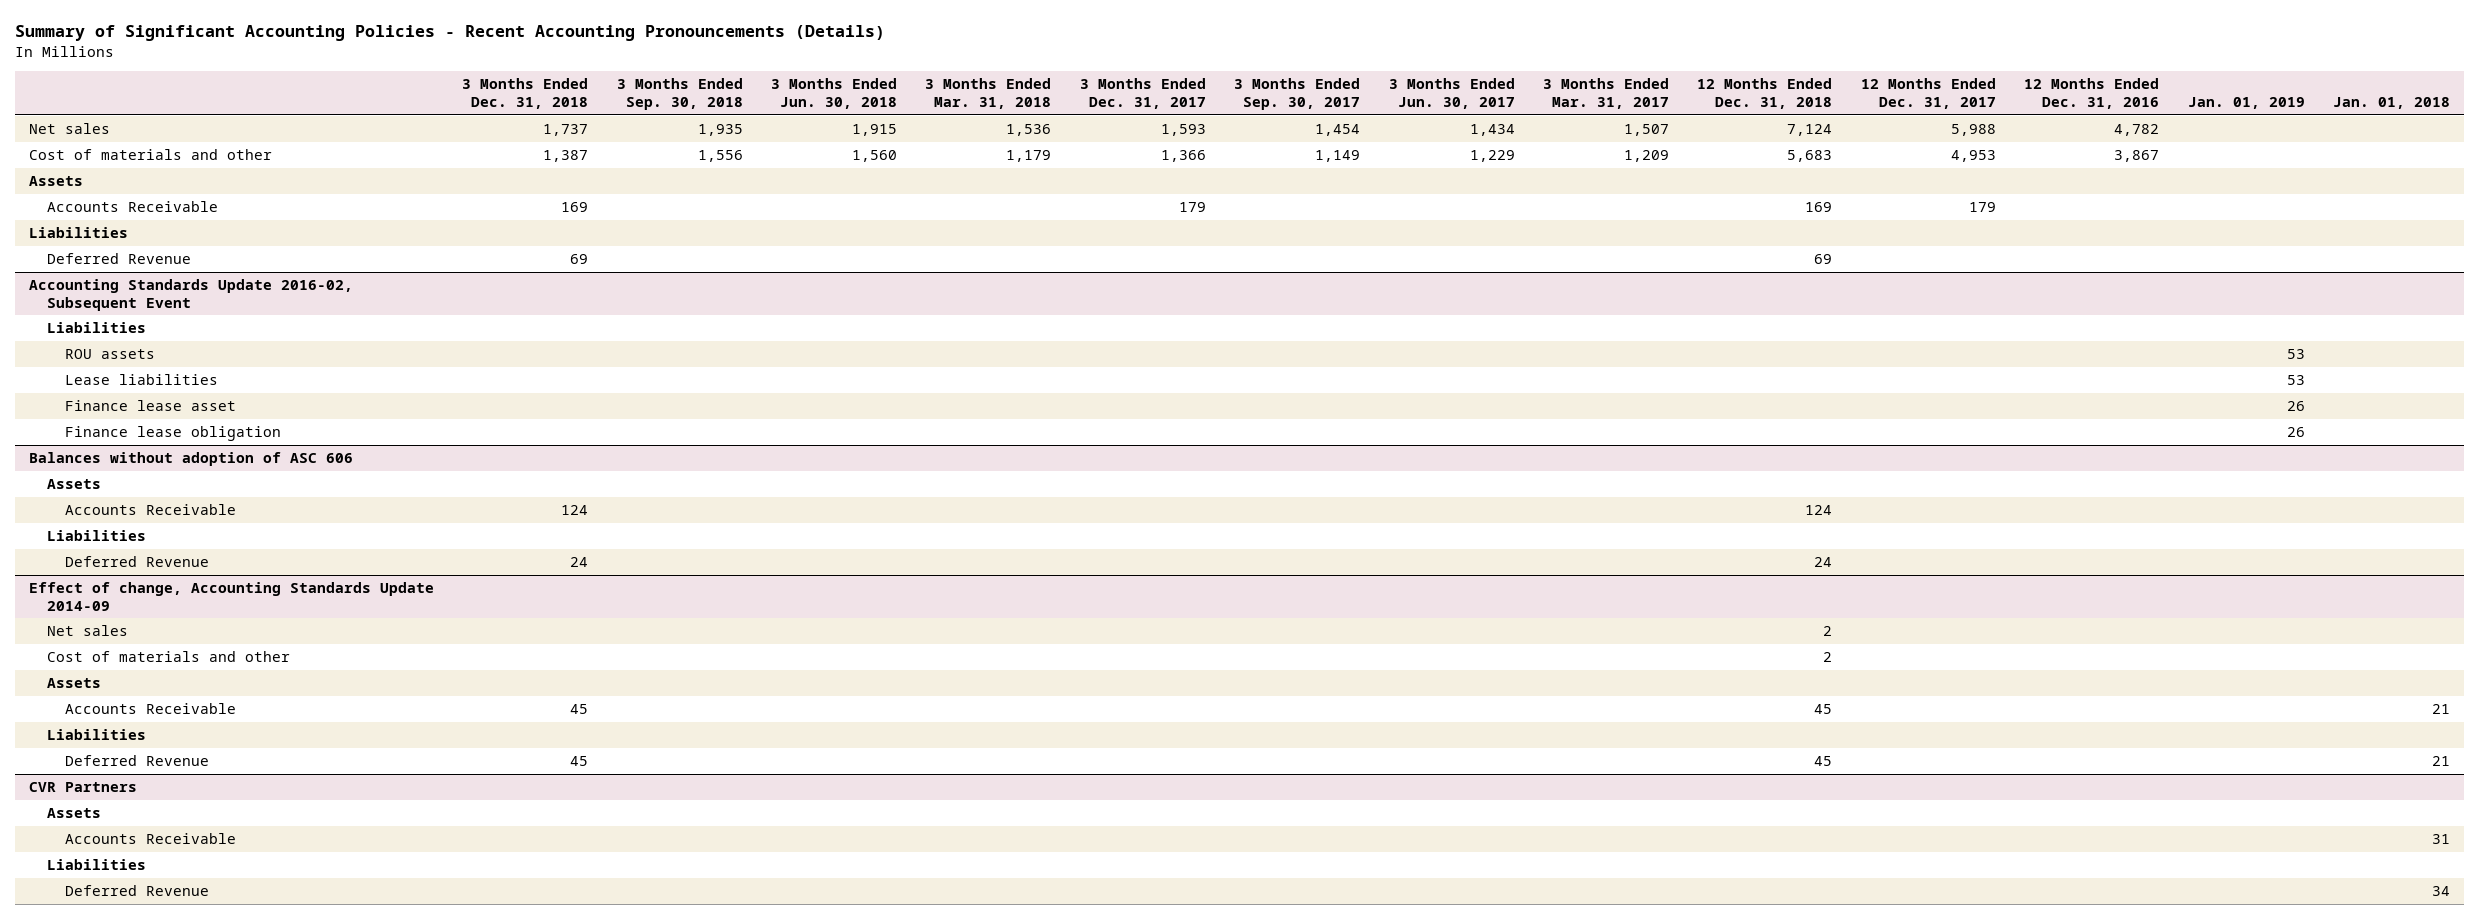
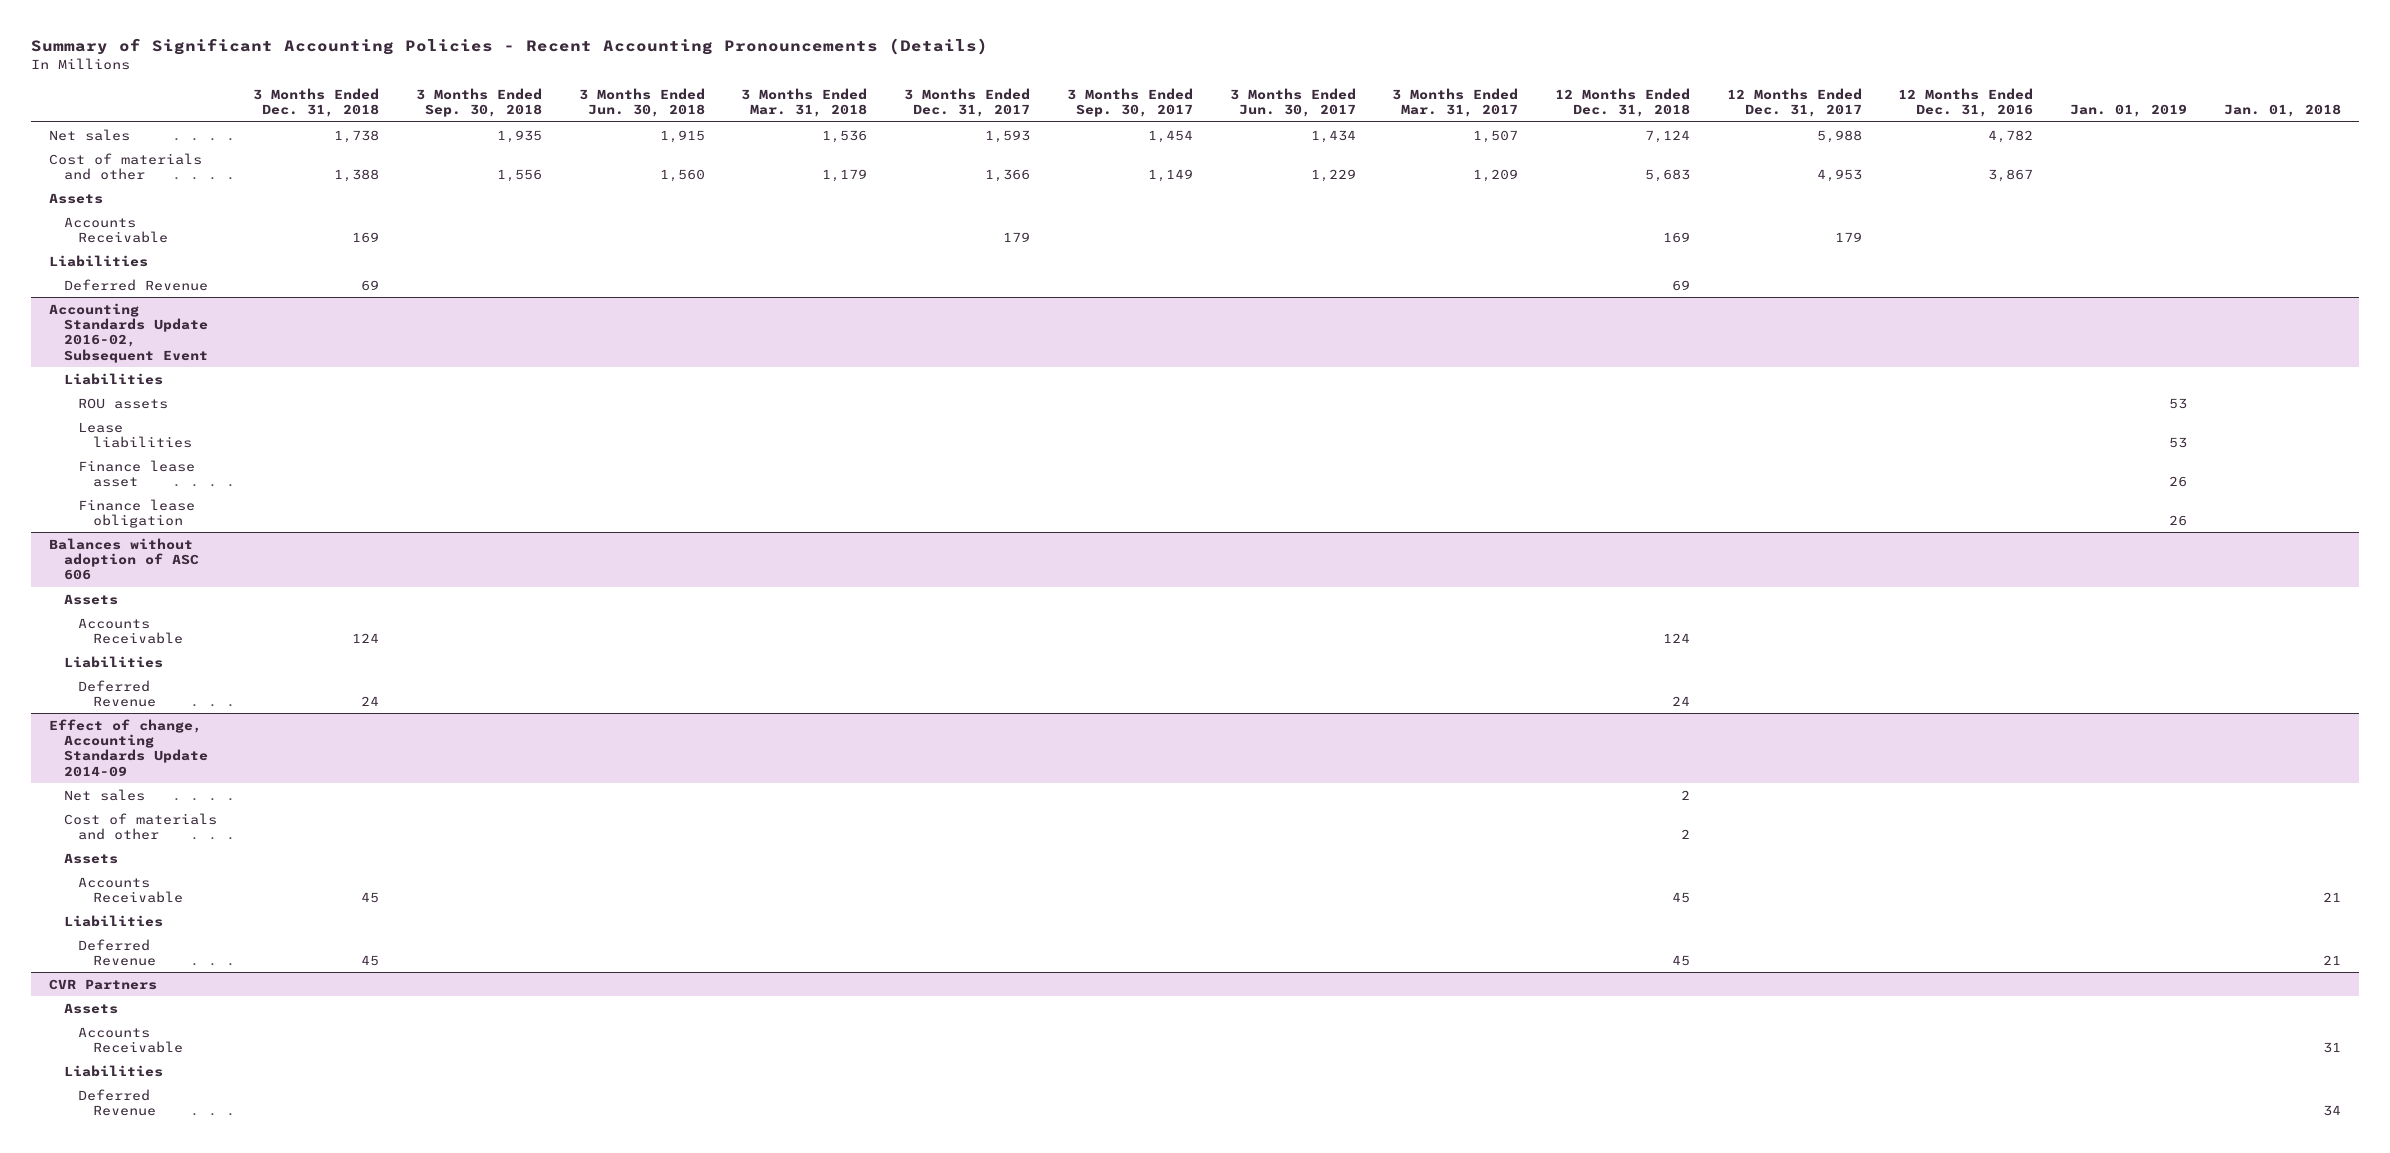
[543,124,589,137] 1,737 -> [334,129,380,143] 1,738
[543,150,589,163] 1,387 -> [334,168,380,182] 1,388

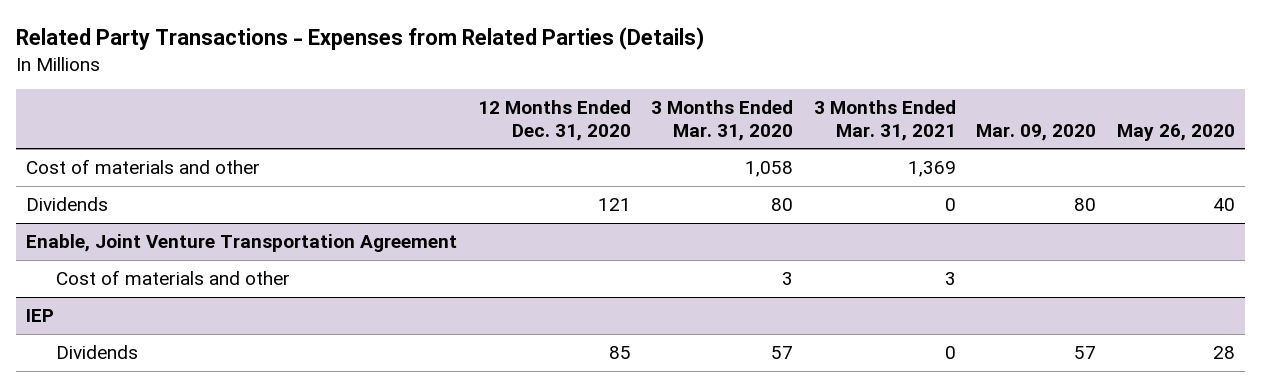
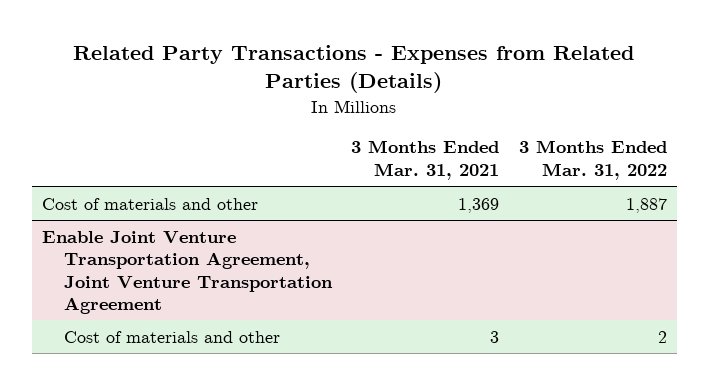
[477,100,631,141] 12 Months Ended Dec. 31, 2020 -> none
[651,100,794,141] 3 Months Ended Mar. 31, 2020 -> none
[976,123,1097,141] Mar. 09, 2020 -> none
[1116,123,1235,141] May 26, 2020 -> none
none -> [518,140,667,180] 3 Months Ended Mar. 31, 2022
[26,196,109,211] Dividends -> none
[26,233,458,252] Enable, Joint Venture Transportation Agreement -> [41,230,333,315] Enable Joint Venture Transportation Agreement, Joint Venture Transportation Agreement
[26,308,55,322] IEP -> none
[56,344,139,359] Dividends -> none

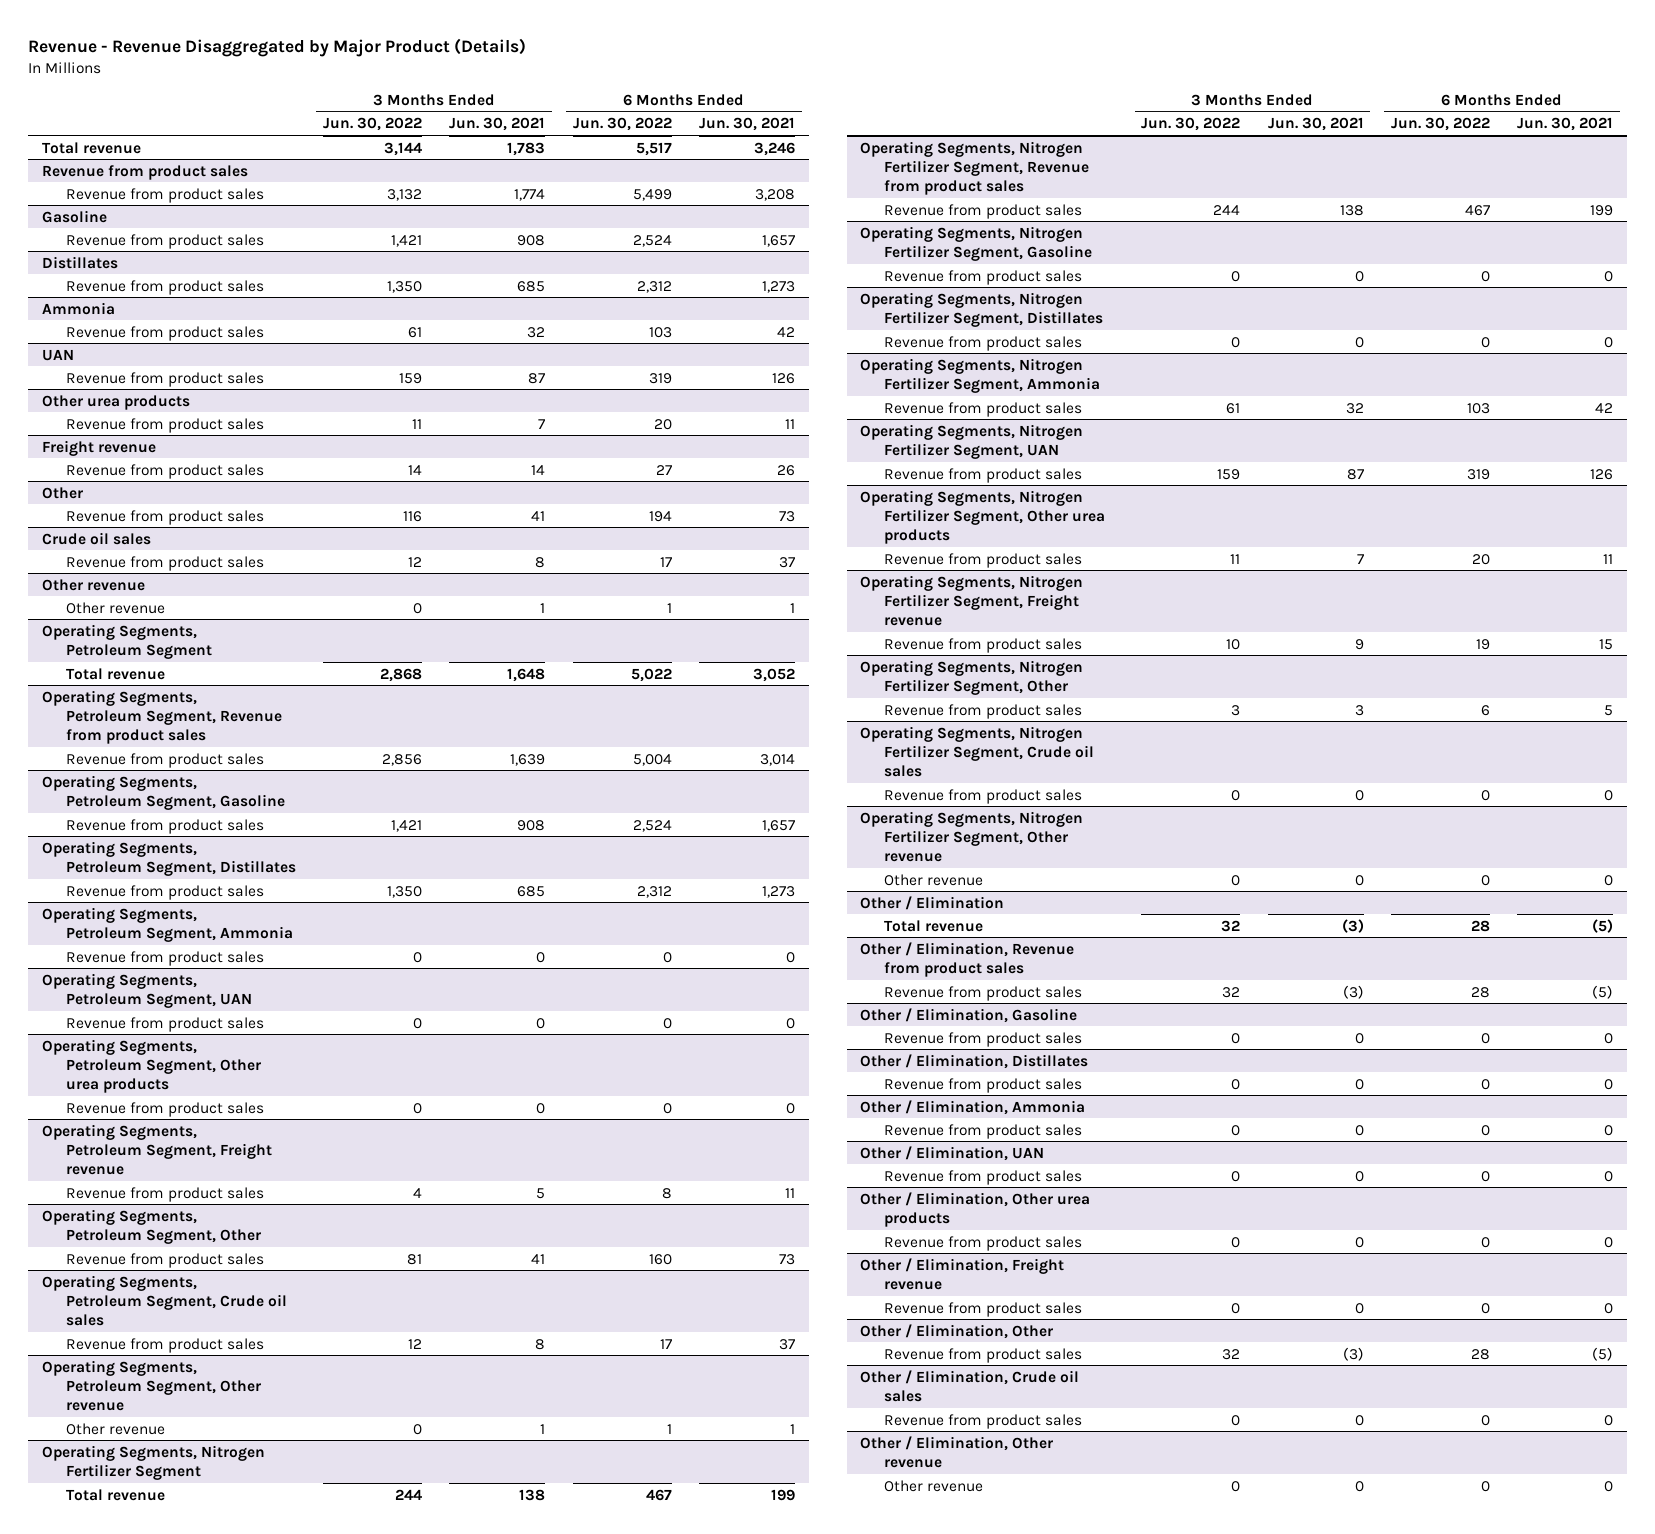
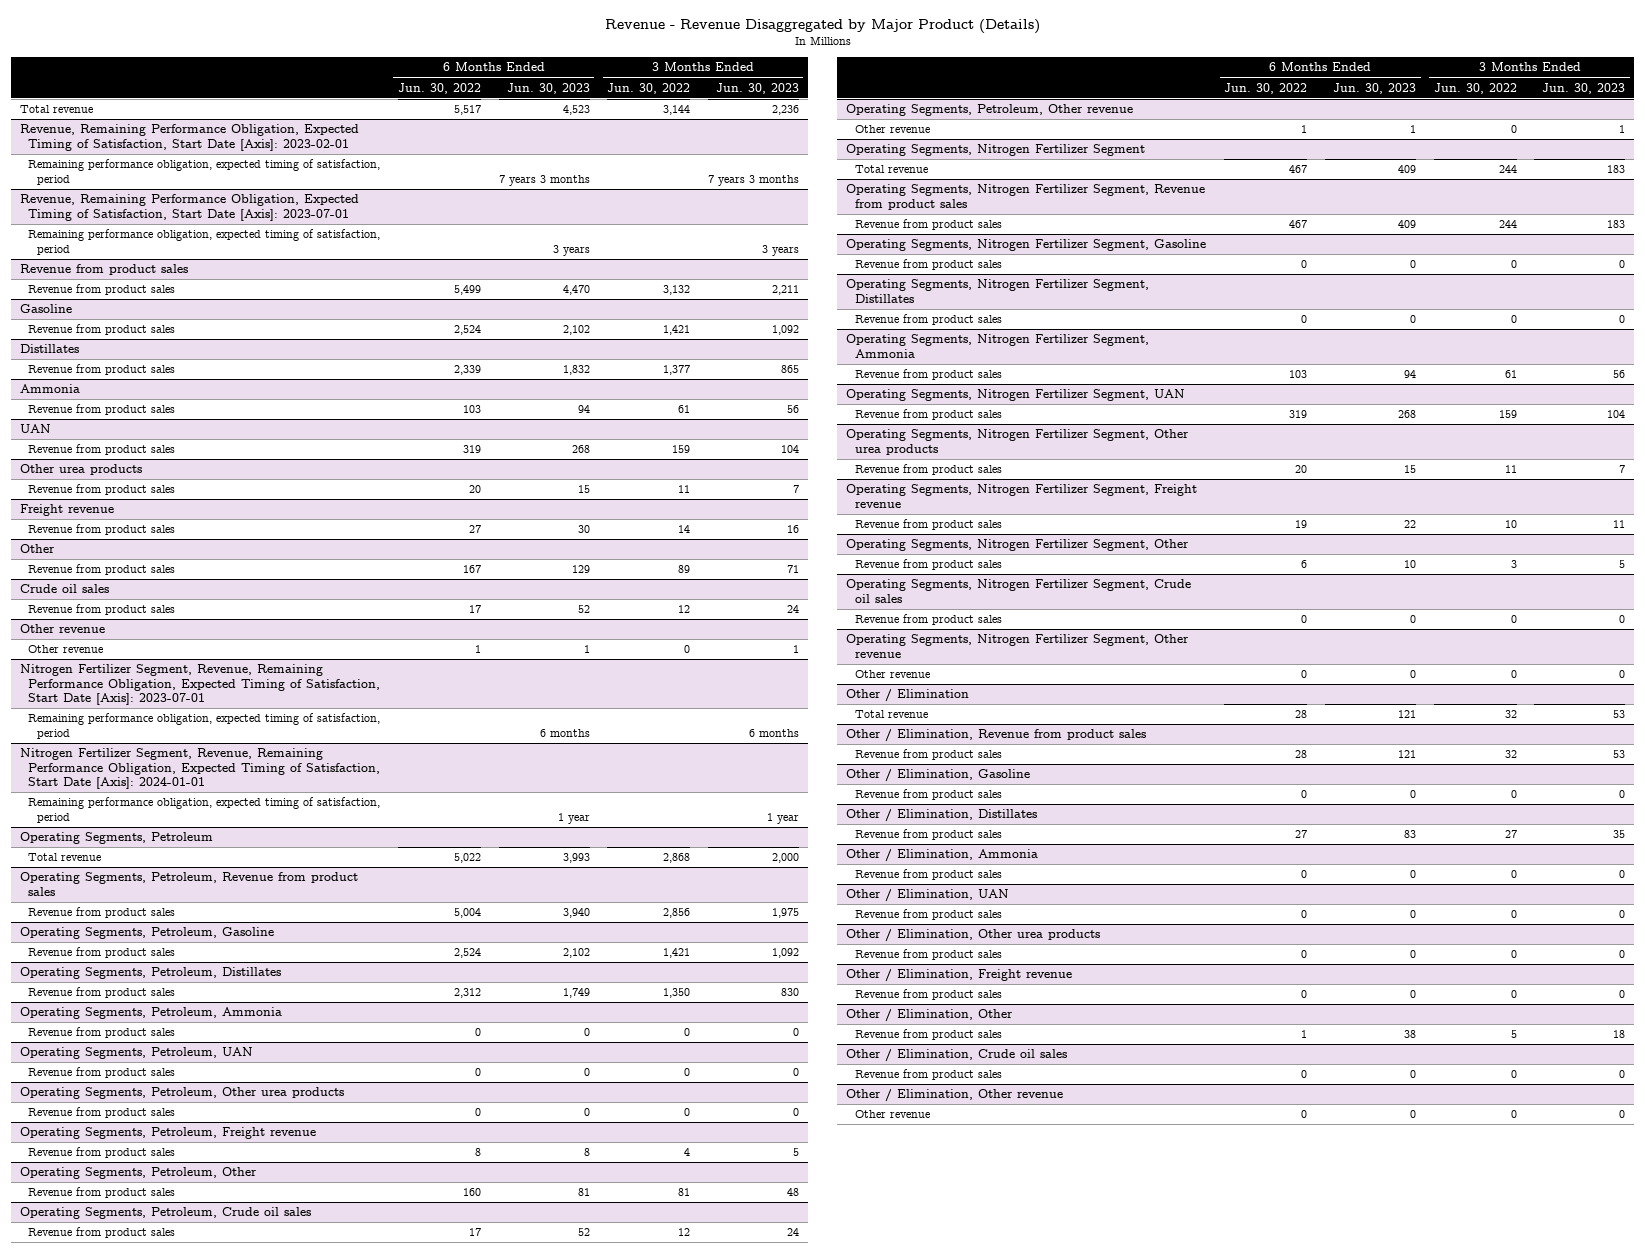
[449,117,546,132] Jun. 30, 2021 -> none
[698,117,795,132] Jun. 30, 2021 -> none
none -> [506,82,590,94] Jun. 30, 2023
none -> [715,82,799,94] Jun. 30, 2023
none -> [19,124,359,151] Revenue, Remaining Performance Obligation, Expected Timing of Satisfaction, Start Date [Axis]: 2023-02-01
none -> [28,159,381,185] Remaining performance obligation, expected timing of satisfaction, period
none -> [19,194,359,221] Revenue, Remaining Performance Obligation, Expected Timing of Satisfaction, Start Date [Axis]: 2023-07-01
none -> [28,229,381,255] Remaining performance obligation, expected timing of satisfaction, period
[387,280,423,293] 1,350 -> [663,365,691,376] 1,377
[636,280,672,293] 2,312 -> [453,365,481,376] 2,339
[403,510,423,522] 116 -> [678,565,691,574] 89
[648,510,672,522] 194 -> [462,565,481,574] 167
none -> [19,664,381,706] Nitrogen Fertilizer Segment, Revenue, Remaining Performance Obligation, Expected Timing of Satisfaction, Start Date [Axis]: 2023-07-01
none -> [28,713,381,739] Remaining performance obligation, expected timing of satisfaction, period
none -> [19,748,381,790] Nitrogen Fertilizer Segment, Revenue, Remaining Performance Obligation, Expected Timing of Satisfaction, Start Date [Axis]: 2024-01-01
none -> [28,797,381,823] Remaining performance obligation, expected timing of satisfaction, period
[42,623,212,659] Operating Segments, Petroleum Segment -> [19,832,213,845] Operating Segments, Petroleum
[42,689,282,744] Operating Segments, Petroleum Segment, Revenue from product sales -> [19,872,358,896] Operating Segments, Petroleum, Revenue from product sales
[42,774,285,810] Operating Segments, Petroleum Segment, Gasoline -> [19,927,274,940] Operating Segments, Petroleum, Gasoline
[42,840,296,876] Operating Segments, Petroleum Segment, Distillates -> [19,967,281,980] Operating Segments, Petroleum, Distillates
[42,906,293,942] Operating Segments, Petroleum Segment, Ammonia -> [19,1007,282,1020] Operating Segments, Petroleum, Ammonia
[42,972,252,1008] Operating Segments, Petroleum Segment, UAN -> [19,1047,253,1060] Operating Segments, Petroleum, UAN
[42,1038,261,1093] Operating Segments, Petroleum Segment, Other urea products -> [19,1087,344,1100] Operating Segments, Petroleum, Other urea products
[42,1123,272,1175] Operating Segments, Petroleum Segment, Freight revenue -> [19,1127,316,1140] Operating Segments, Petroleum, Freight revenue
[42,1208,261,1244] Operating Segments, Petroleum Segment, Other -> [19,1167,257,1180] Operating Segments, Petroleum, Other
[42,1274,287,1326] Operating Segments, Petroleum Segment, Crude oil sales -> [19,1207,311,1220] Operating Segments, Petroleum, Crude oil sales
[42,1359,261,1411] Operating Segments, Petroleum Segment, Other revenue -> [846,104,1134,117] Operating Segments, Petroleum, Other revenue
[1231,1078,1241,1090] 0 -> [1504,830,1517,839] 27
[1480,1078,1490,1090] 0 -> [1295,830,1308,839] 27
[1222,1348,1241,1360] 32 -> [1510,1030,1517,1039] 5
[1470,1348,1490,1360] 28 -> [1301,1030,1308,1039] 1

